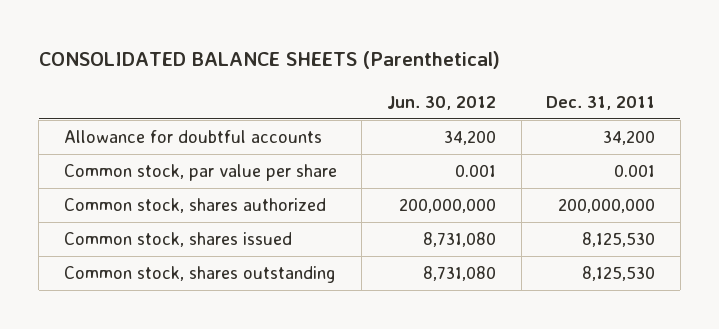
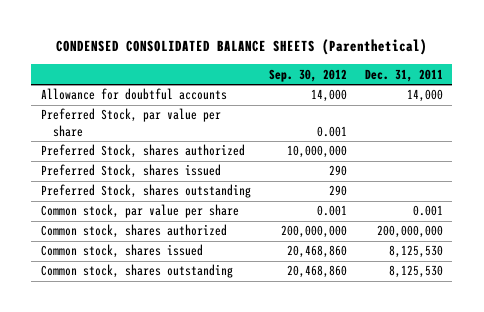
[38,51,500,70] CONSOLIDATED BALANCE SHEETS (Parenthetical) -> [55,39,427,56] CONDENSED CONSOLIDATED BALANCE SHEETS (Parenthetical)
[386,95,496,110] Jun. 30, 2012 -> none
none -> [268,68,347,82] Sep. 30, 2012
[603,130,656,146] 34,200 -> [407,89,444,103] 14,000
none -> [40,108,221,137] Preferred Stock, par value per share
none -> [40,144,245,159] Preferred Stock, shares authorized
none -> [40,164,221,179] Preferred Stock, shares issued
none -> [40,184,251,199] Preferred Stock, shares outstanding

